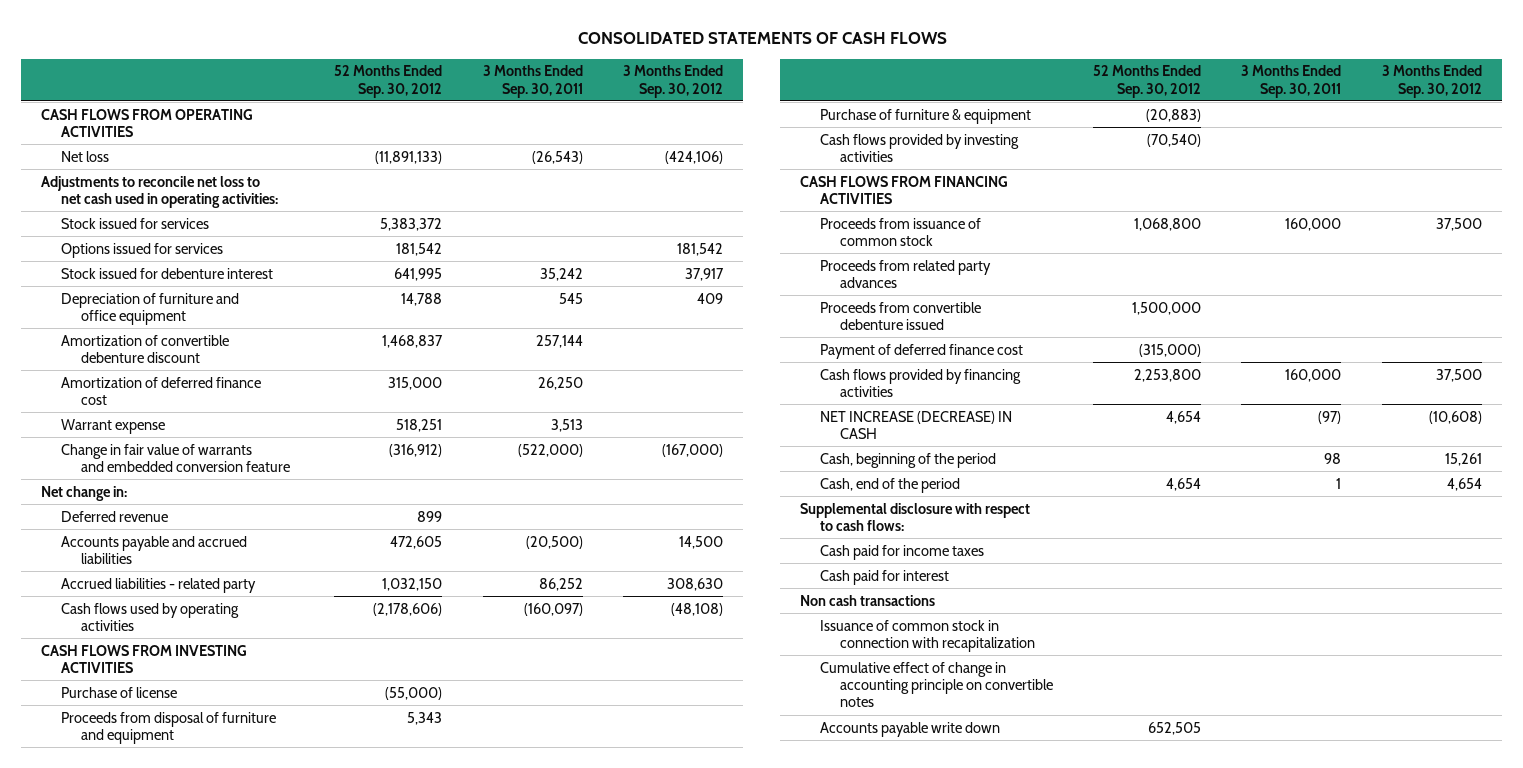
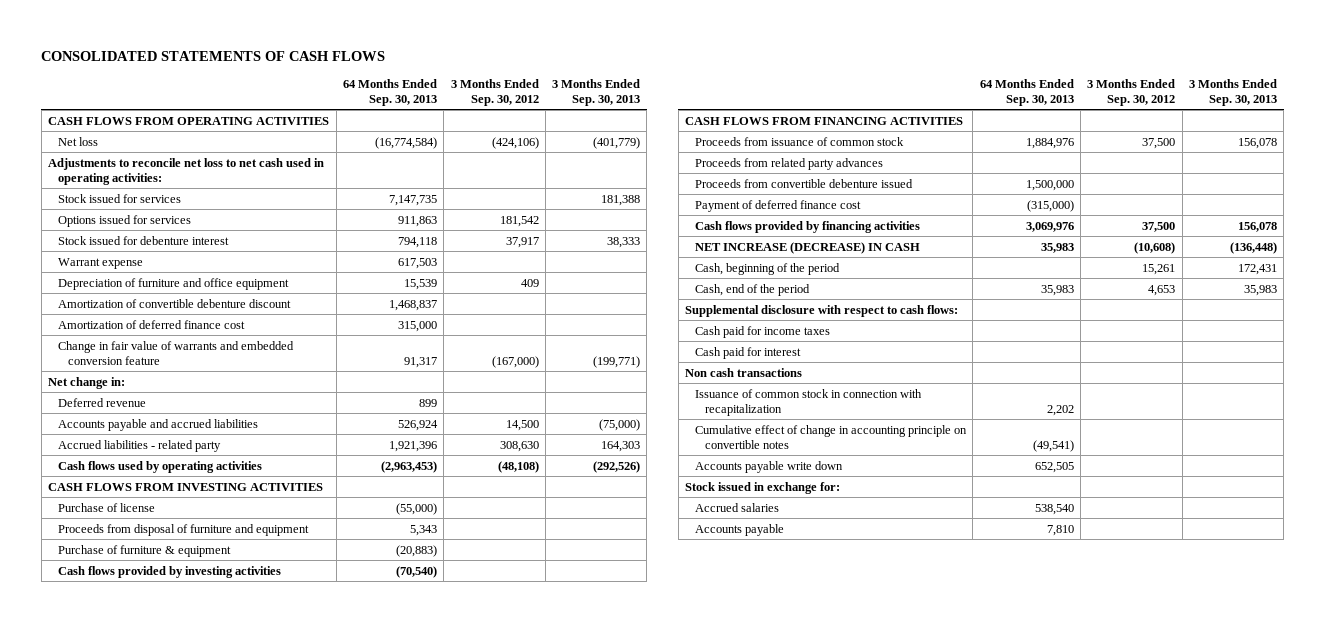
[334,65,443,98] 52 Months Ended Sep. 30, 2012 -> none
[482,65,583,98] 3 Months Ended Sep. 30, 2011 -> none
none -> [342,78,437,106] 64 Months Ended Sep. 30, 2013
none -> [552,78,641,106] 3 Months Ended Sep. 30, 2013
[61,418,166,434] Warrant expense -> [58,257,144,269] Warrant expense
[1446,477,1482,491] 4,654 -> [1148,284,1176,296] 4,653
none -> [684,481,840,494] Stock issued in exchange for:
none -> [694,502,779,512] Accrued salaries
none -> [694,523,784,536] Accounts payable

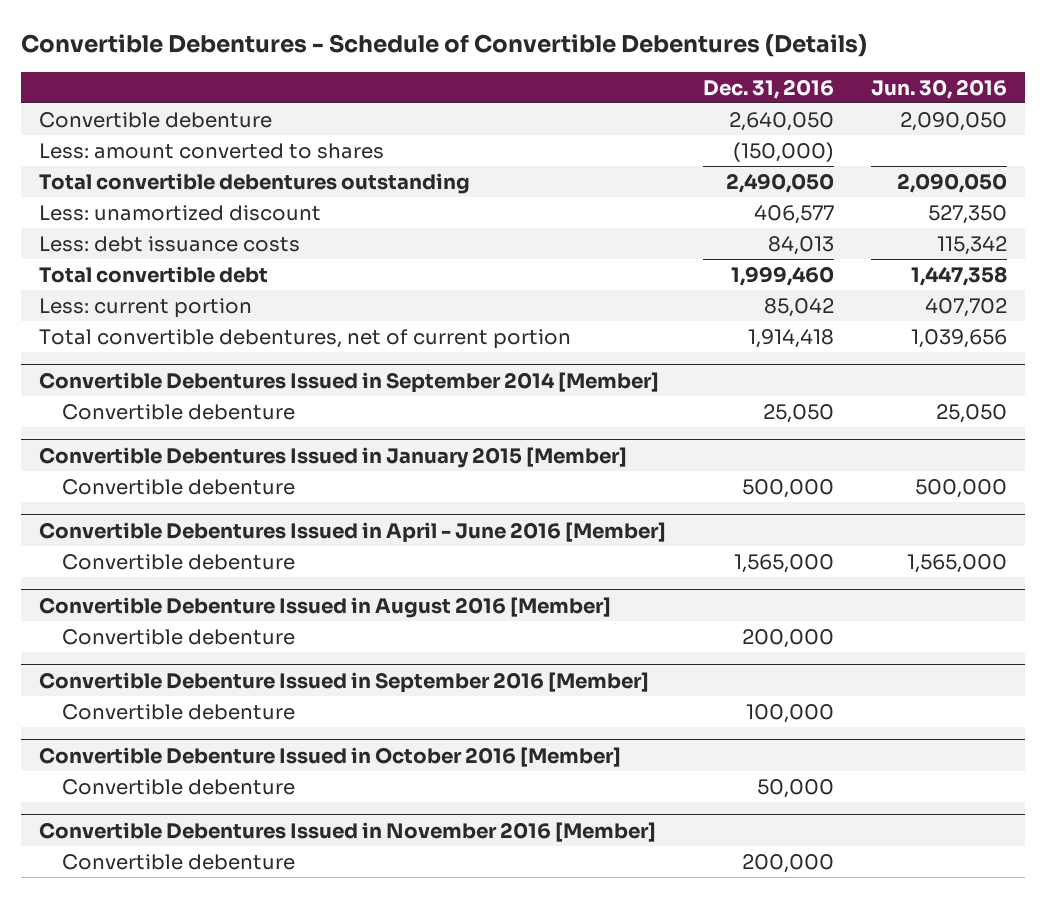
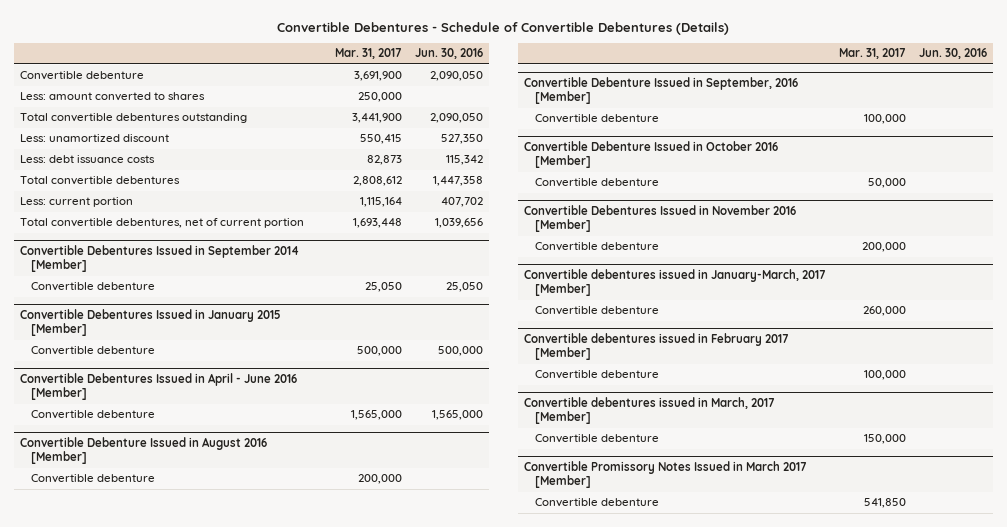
[703,78,835,99] Dec. 31, 2016 -> none
none -> [334,48,402,60] Mar. 31, 2017
[39,265,269,283] Total convertible debt -> [20,176,181,186] Total convertible debentures
[39,671,650,693] Convertible Debenture Issued in September 2016 [Member] -> [524,76,799,105] Convertible Debenture Issued in September, 2016 [Member]
none -> [524,268,827,297] Convertible debentures issued in January-March, 2017 [Member]
none -> [535,306,660,316] Convertible debenture
none -> [524,332,790,361] Convertible debentures issued in February 2017 [Member]
none -> [535,370,660,380] Convertible debenture
none -> [524,396,776,425] Convertible debentures issued in March, 2017 [Member]
none -> [535,434,660,444] Convertible debenture
none -> [524,460,808,489] Convertible Promissory Notes Issued in March 2017 [Member]
none -> [535,498,660,508] Convertible debenture

